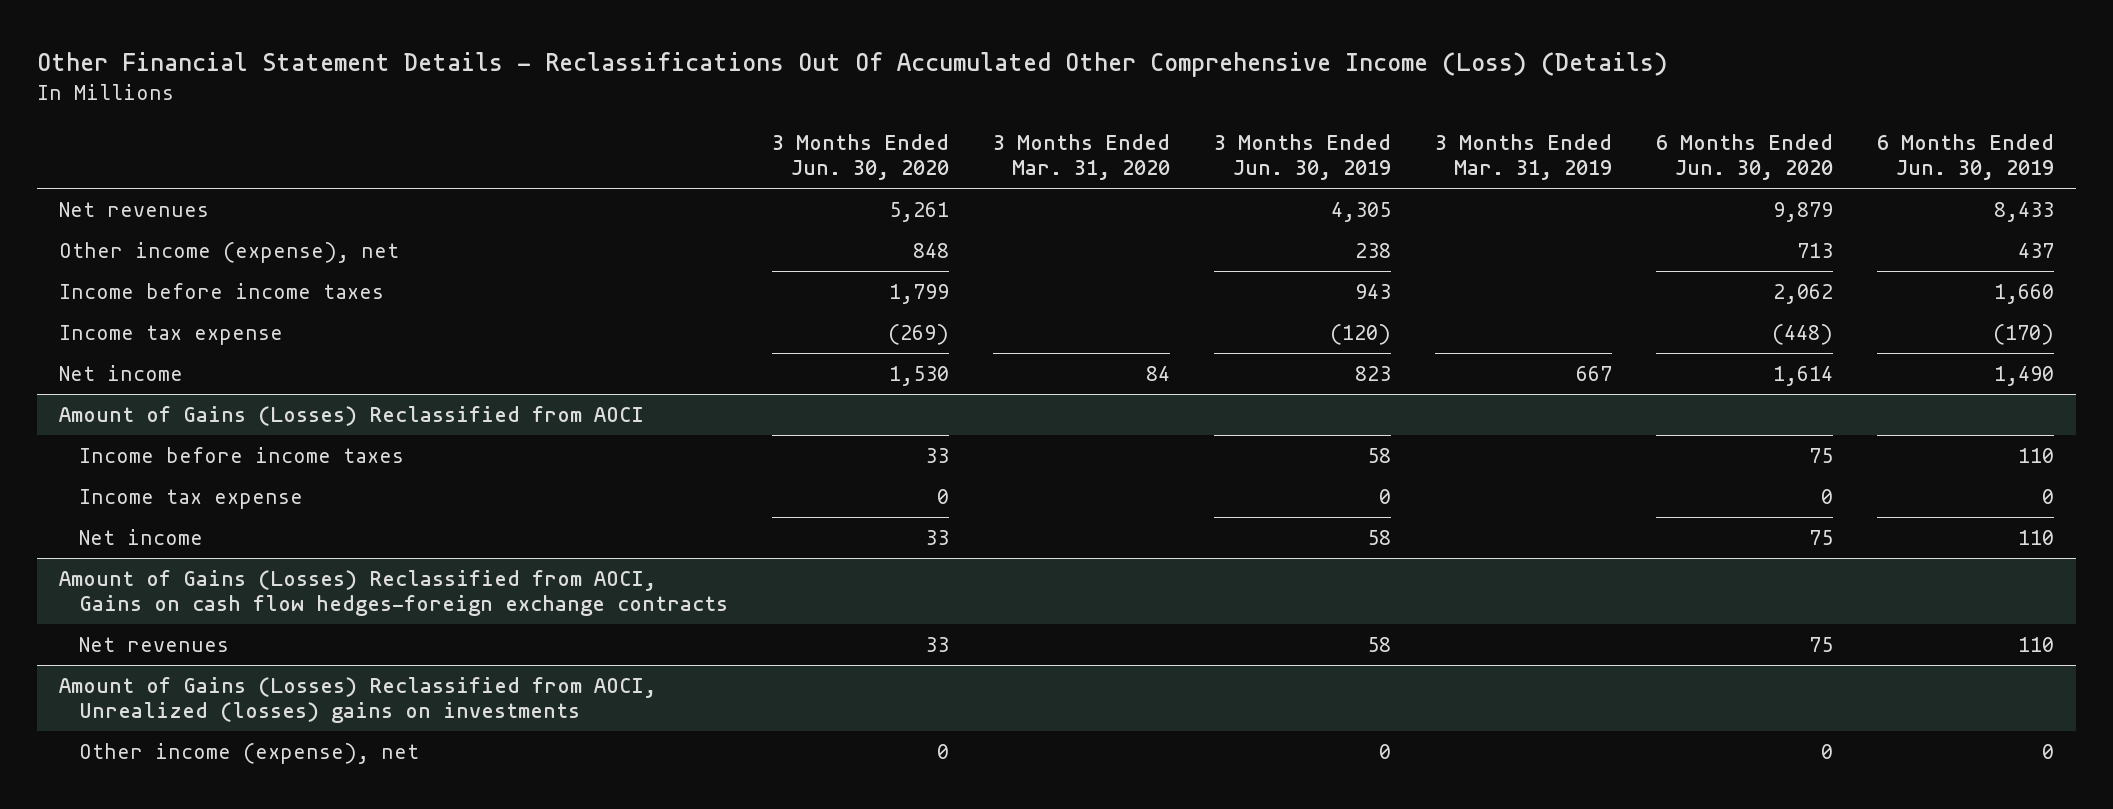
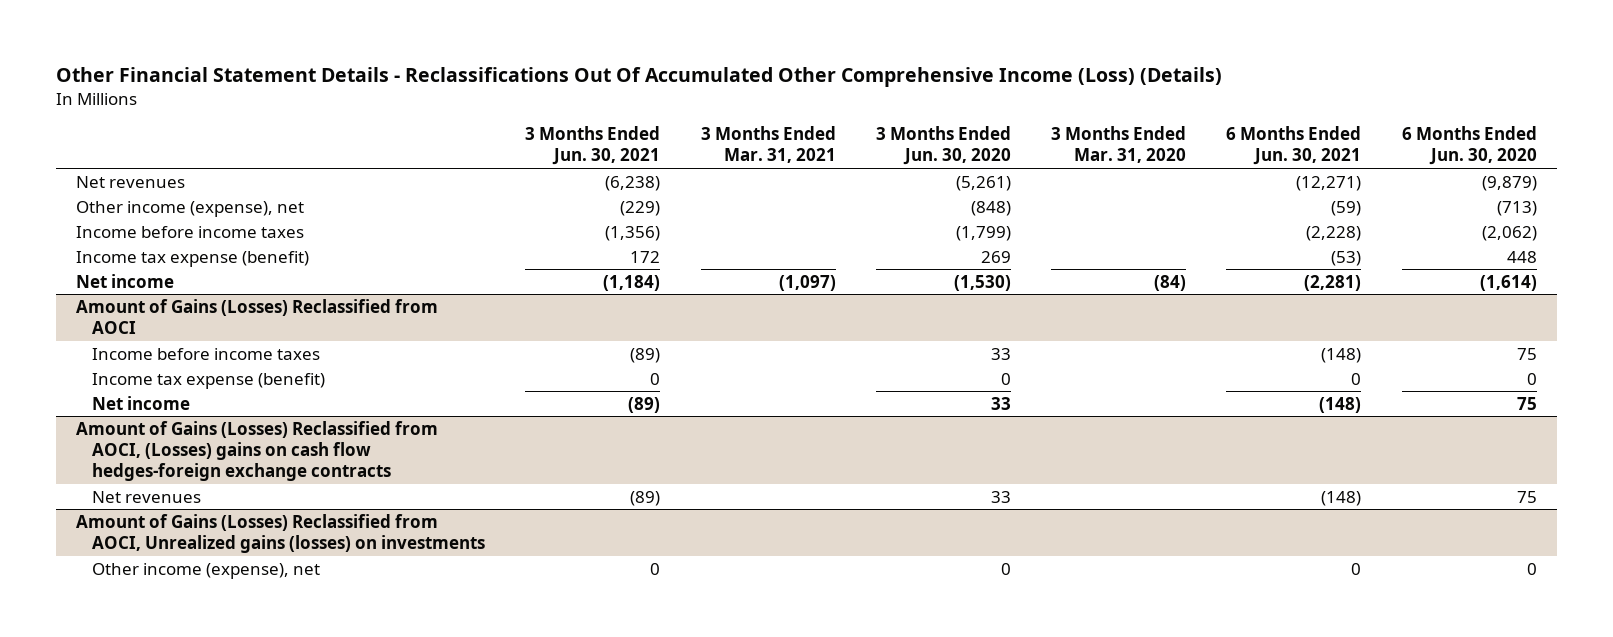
[1213,133,1391,181] 3 Months Ended Jun. 30, 2019 -> none
[1434,133,1612,181] 3 Months Ended Mar. 31, 2019 -> none
[1876,133,2054,181] 6 Months Ended Jun. 30, 2019 -> none
none -> [525,126,661,166] 3 Months Ended Jun. 30, 2021
none -> [700,126,836,164] 3 Months Ended Mar. 31, 2021
none -> [1226,126,1362,166] 6 Months Ended Jun. 30, 2021
[888,201,949,222] 5,261 -> [955,175,1011,191] (5,261)
[1772,201,1833,222] 9,879 -> [1481,175,1537,191] (9,879)
[912,242,949,258] 848 -> [970,200,1011,216] (848)
[1796,242,1833,258] 713 -> [1496,200,1537,216] (713)
[888,283,949,304] 1,799 -> [955,225,1011,241] (1,799)
[1772,283,1833,304] 2,062 -> [1481,225,1537,241] (2,062)
[59,324,284,345] Income tax expense -> [76,250,310,267] Income tax expense (benefit)
[887,323,949,345] (269) -> [980,250,1011,263] 269
[1771,323,1833,345] (448) -> [1506,250,1537,263] 448
[888,365,949,386] 1,530 -> [953,274,1011,291] (1,530)
[1145,365,1170,381] 84 -> [1154,274,1187,291] (84)
[1772,365,1833,386] 1,614 -> [1479,274,1537,291] (1,614)
[78,488,303,509] Income tax expense -> [92,372,326,389] Income tax expense (benefit)
[59,569,728,617] Amount of Gains (Losses) Reclassified from AOCI, Gains on cash flow hedges-foreign exchange contracts -> [76,420,439,481] Amount of Gains (Losses) Reclassified from AOCI, (Losses) gains on cash flow hedges-foreign exchange contracts
[59,676,657,724] Amount of Gains (Losses) Reclassified from AOCI, Unrealized (losses) gains on investments -> [76,513,486,553] Amount of Gains (Losses) Reclassified from AOCI, Unrealized gains (losses) on investments

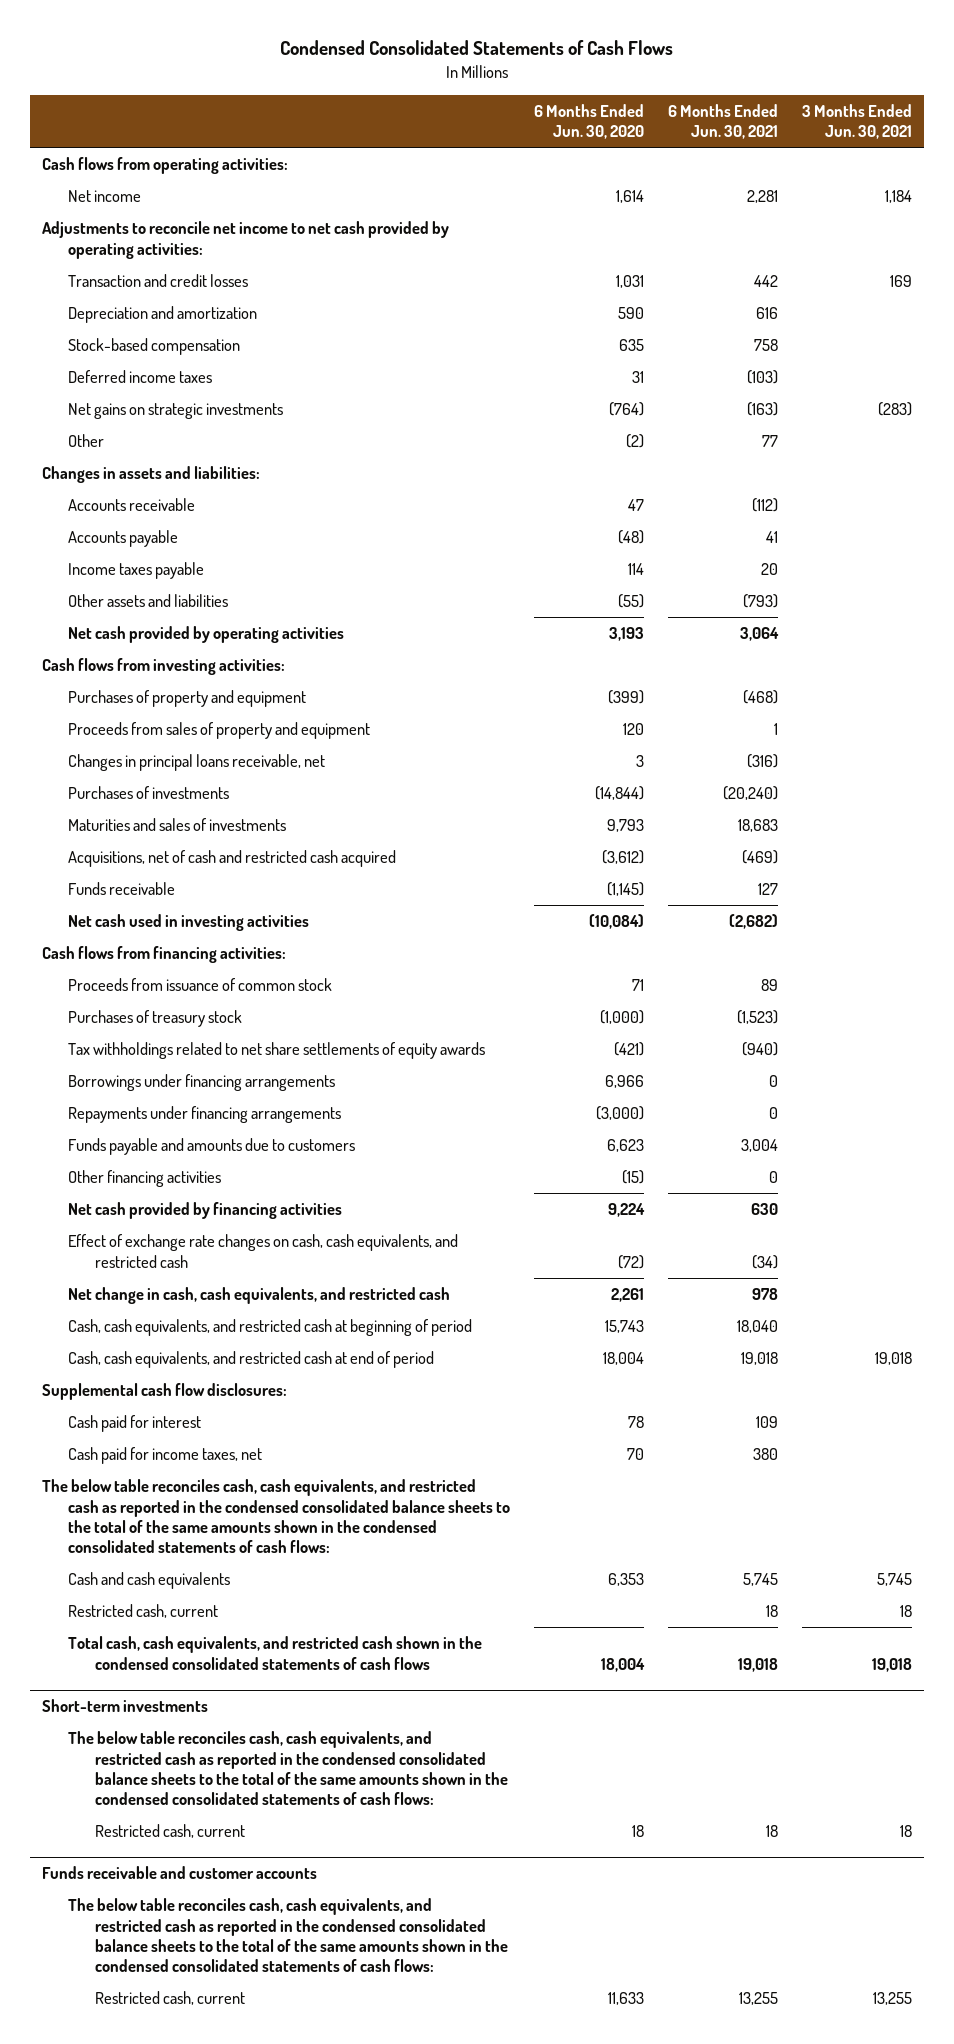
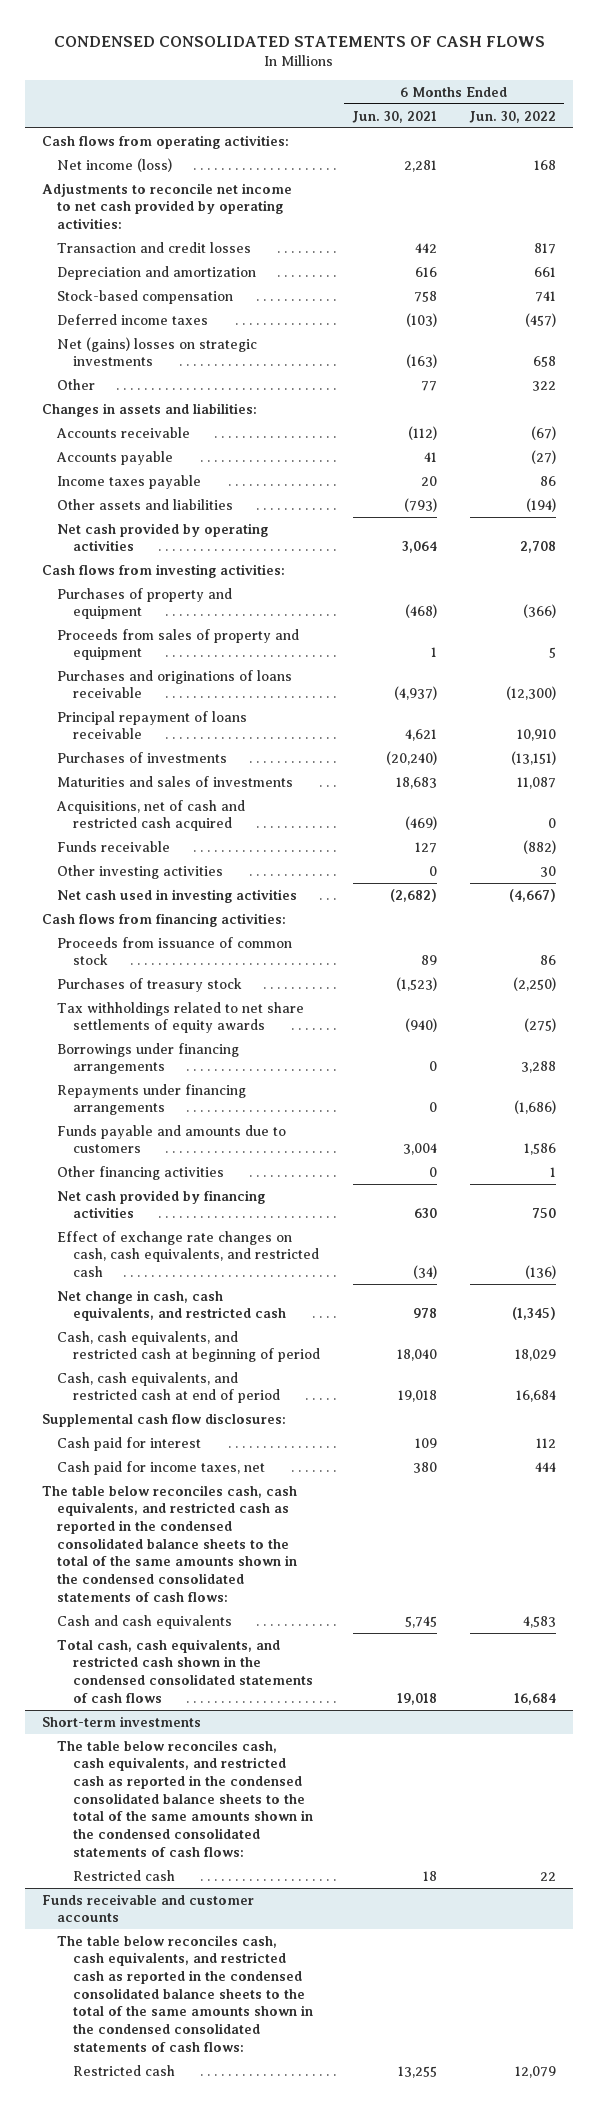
[279,40,673,56] Condensed Consolidated Statements of Cash Flows -> [54,36,546,48] CONDENSED CONSOLIDATED STATEMENTS OF CASH FLOWS
[534,103,645,140] 6 Months Ended Jun. 30, 2020 -> none
[802,103,913,140] 3 Months Ended Jun. 30, 2021 -> none
none -> [469,110,557,123] Jun. 30, 2022
[68,190,142,203] Net income -> [57,157,173,172] Net income (loss)
[68,403,284,420] Net gains on strategic investments -> [57,336,258,367] Net (gains) losses on strategic investments
[68,754,326,772] Changes in principal loans receivable, net -> none
none -> [57,669,293,699] Purchases and originations of loans receivable
none -> [57,710,248,740] Principal repayment of loans receivable
none -> [57,864,224,879] Other investing activities
[41,1479,511,1554] The below table reconciles cash, cash equivalents, and restricted cash as reported in the condensed consolidated balance sheets to the total of the same amounts shown in the condensed consolidated statements of cash flows: -> [42,1484,298,1602] The table below reconciles cash, cash equivalents, and restricted cash as reported in the condensed consolidated balance sheets to the total of the same amounts shown in the condensed consolidated statements of cash flows:
[68,1604,219,1619] Restricted cash, current -> none
[68,1731,508,1806] The below table reconciles cash, cash equivalents, and restricted cash as reported in the condensed consolidated balance sheets to the total of the same amounts shown in the condensed consolidated statements of cash flows: -> [57,1739,313,1857] The table below reconciles cash, cash equivalents, and restricted cash as reported in the condensed consolidated balance sheets to the total of the same amounts shown in the condensed consolidated statements of cash flows:
[94,1824,245,1839] Restricted cash, current -> [72,1869,175,1881] Restricted cash
[68,1898,508,1973] The below table reconciles cash, cash equivalents, and restricted cash as reported in the condensed consolidated balance sheets to the total of the same amounts shown in the condensed consolidated statements of cash flows: -> [57,1934,313,2052] The table below reconciles cash, cash equivalents, and restricted cash as reported in the condensed consolidated balance sheets to the total of the same amounts shown in the condensed consolidated statements of cash flows:
[94,1991,245,2006] Restricted cash, current -> [72,2064,175,2076] Restricted cash

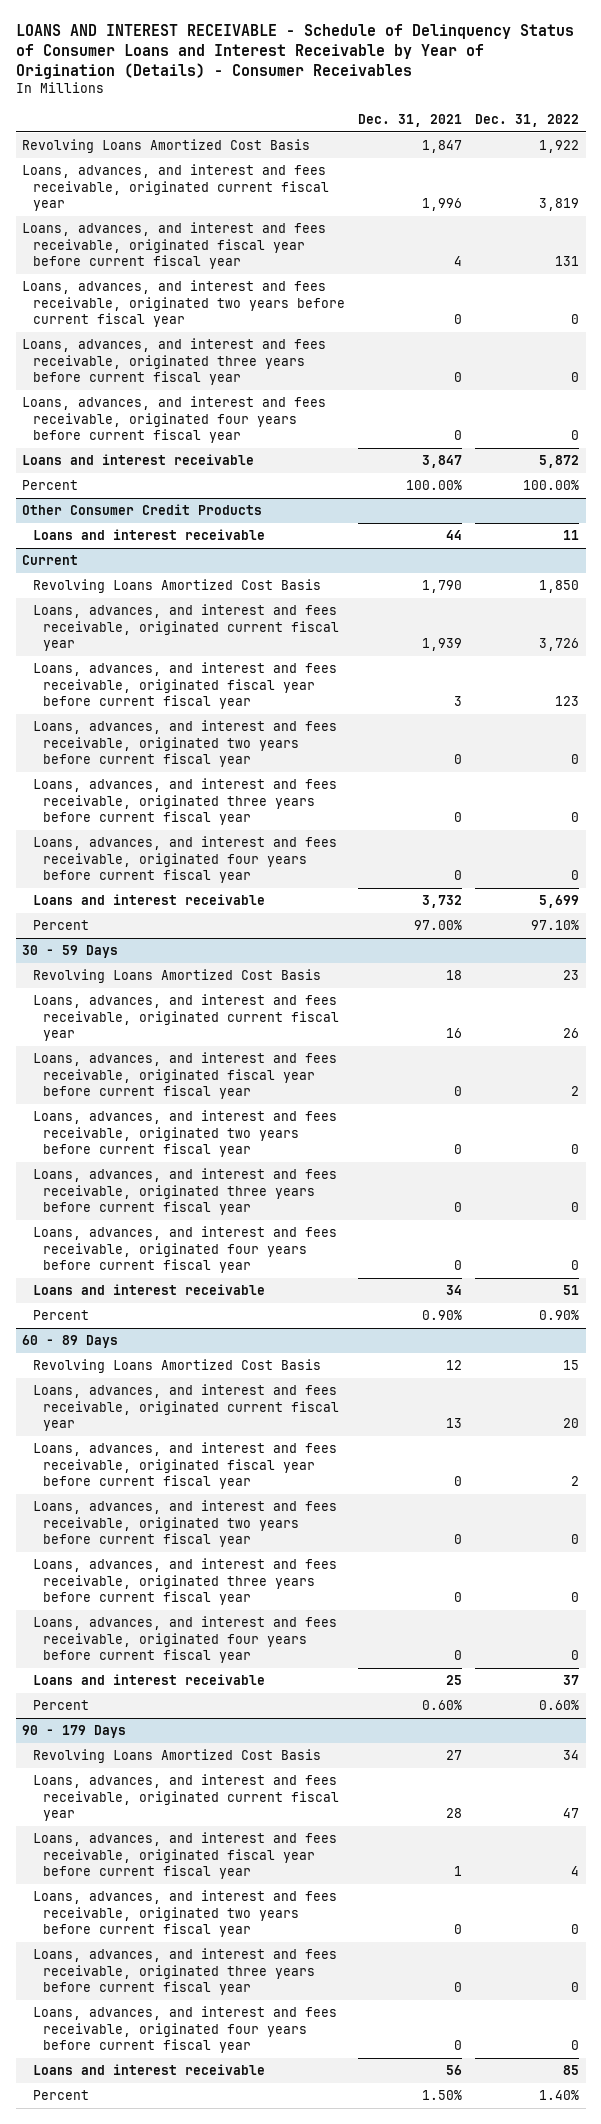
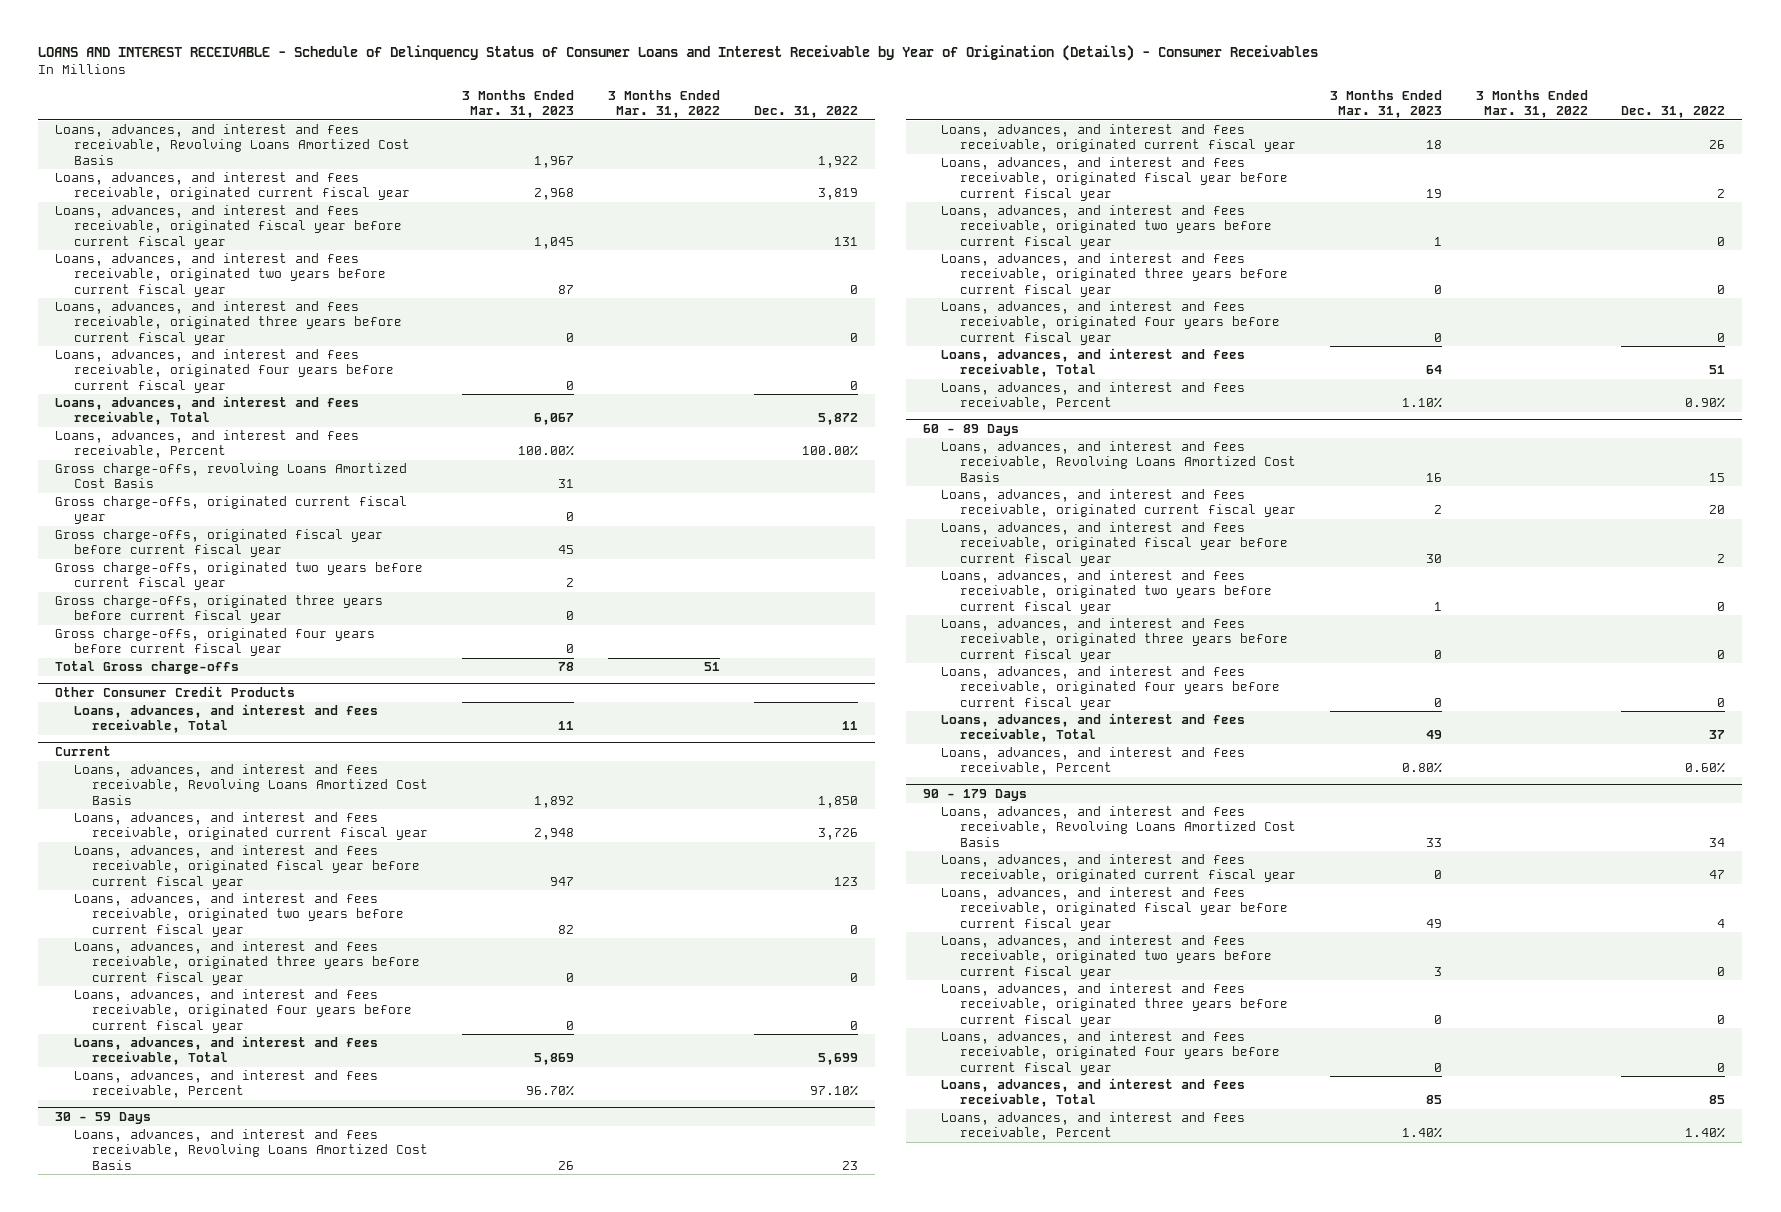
[357,113,462,127] Dec. 31, 2021 -> none
none -> [462,89,575,118] 3 Months Ended Mar. 31, 2023
none -> [608,89,721,118] 3 Months Ended Mar. 31, 2022
[22,139,311,154] Revolving Loans Amortized Cost Basis -> [55,124,410,165] Loans, advances, and interest and fees receivable, Revolving Loans Amortized Cost Basis
[22,454,255,466] Loans and interest receivable -> [55,396,360,426] Loans, advances, and interest and fees receivable, Total
[22,480,79,491] Percent -> [55,430,360,459] Loans, advances, and interest and fees receivable, Percent
none -> [55,463,408,489] Gross charge-offs, revolving Loans Amortized Cost Basis
none -> [55,496,408,525] Gross charge-offs, originated current fiscal year
none -> [55,529,384,558] Gross charge-offs, originated fiscal year before current fiscal year
none -> [55,562,424,591] Gross charge-offs, originated two years before current fiscal year
none -> [55,595,384,624] Gross charge-offs, originated three years before current fiscal year
none -> [55,628,376,657] Gross charge-offs, originated four years before current fiscal year
none -> [55,661,240,675] Total Gross charge-offs
[32,529,265,541] Loans and interest receivable -> [73,704,378,734] Loans, advances, and interest and fees receivable, Total
[32,579,321,594] Revolving Loans Amortized Cost Basis -> [73,764,429,805] Loans, advances, and interest and fees receivable, Revolving Loans Amortized Cost Basis
[32,894,265,906] Loans and interest receivable -> [73,1036,378,1066] Loans, advances, and interest and fees receivable, Total
[32,920,89,931] Percent -> [73,1070,378,1099] Loans, advances, and interest and fees receivable, Percent
[32,969,321,984] Revolving Loans Amortized Cost Basis -> [73,1129,429,1170] Loans, advances, and interest and fees receivable, Revolving Loans Amortized Cost Basis
[32,1284,265,1296] Loans and interest receivable -> [941,348,1246,378] Loans, advances, and interest and fees receivable, Total
[32,1310,89,1321] Percent -> [941,382,1246,411] Loans, advances, and interest and fees receivable, Percent
[32,1359,321,1374] Revolving Loans Amortized Cost Basis -> [941,441,1296,482] Loans, advances, and interest and fees receivable, Revolving Loans Amortized Cost Basis
[32,1674,265,1686] Loans and interest receivable -> [941,713,1246,743] Loans, advances, and interest and fees receivable, Total
[32,1700,89,1711] Percent -> [941,747,1246,776] Loans, advances, and interest and fees receivable, Percent
[32,1749,321,1764] Revolving Loans Amortized Cost Basis -> [941,806,1296,847] Loans, advances, and interest and fees receivable, Revolving Loans Amortized Cost Basis
[32,2064,265,2076] Loans and interest receivable -> [941,1078,1246,1108] Loans, advances, and interest and fees receivable, Total
[32,2090,89,2101] Percent -> [941,1112,1246,1141] Loans, advances, and interest and fees receivable, Percent

